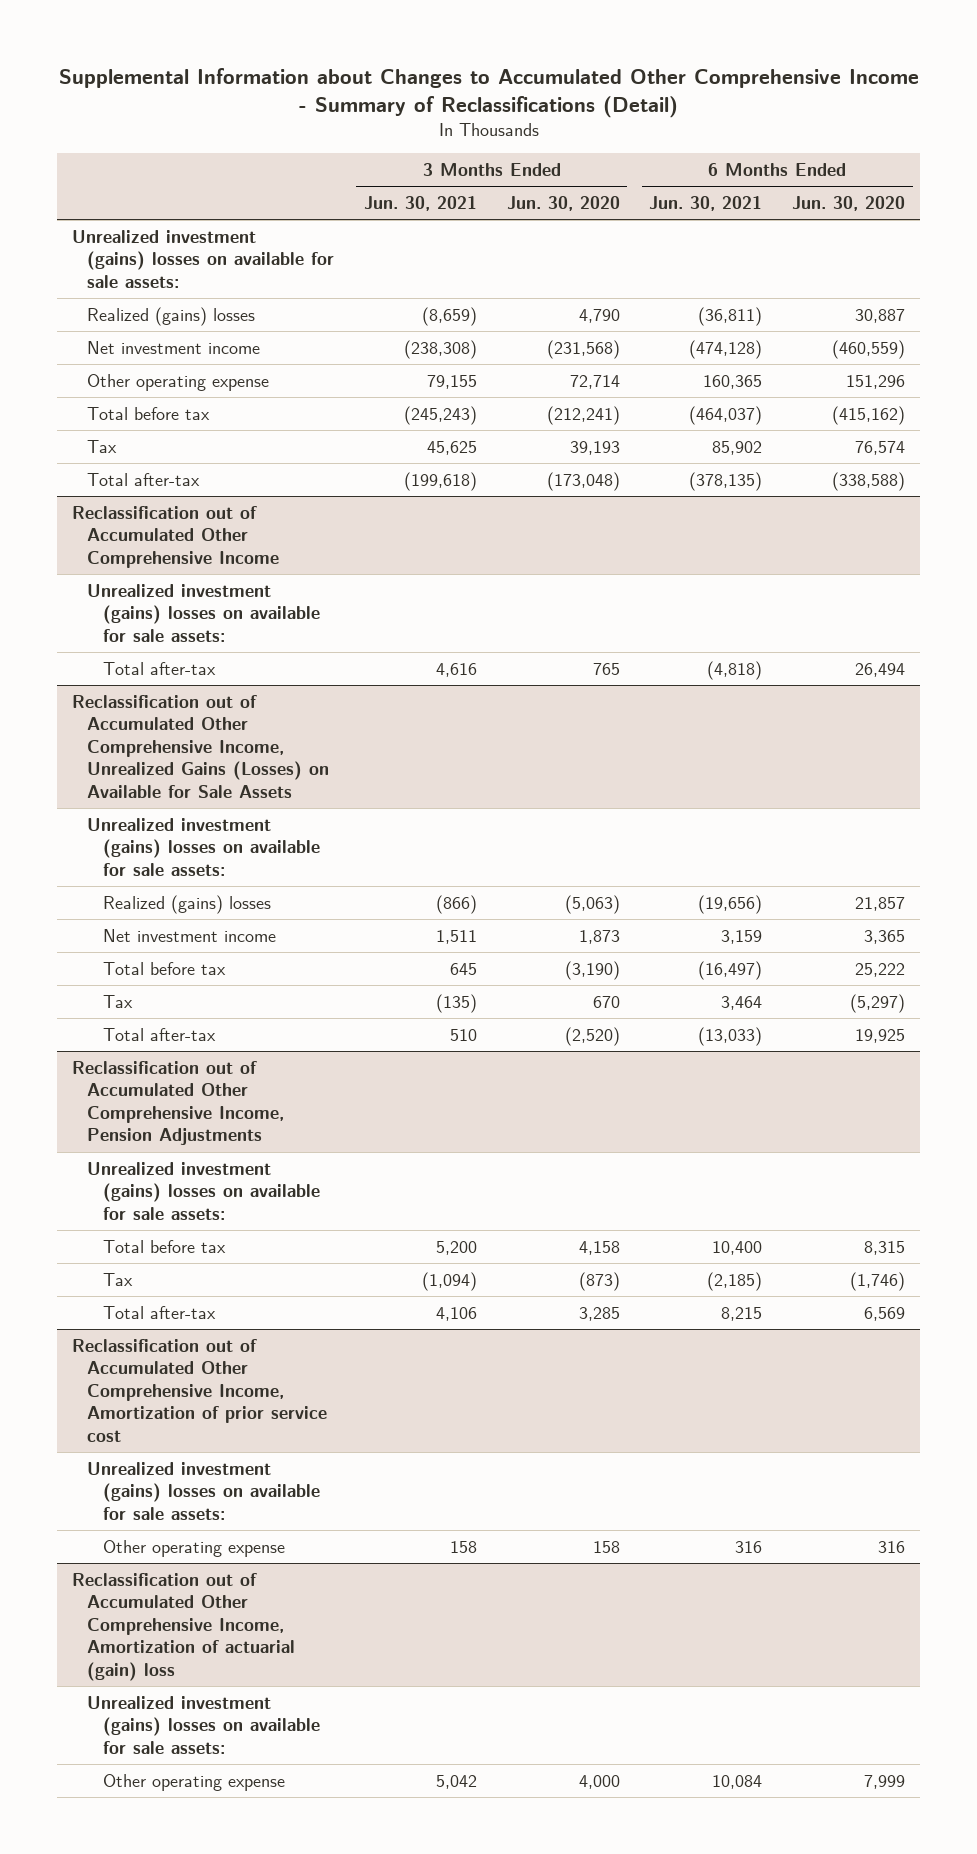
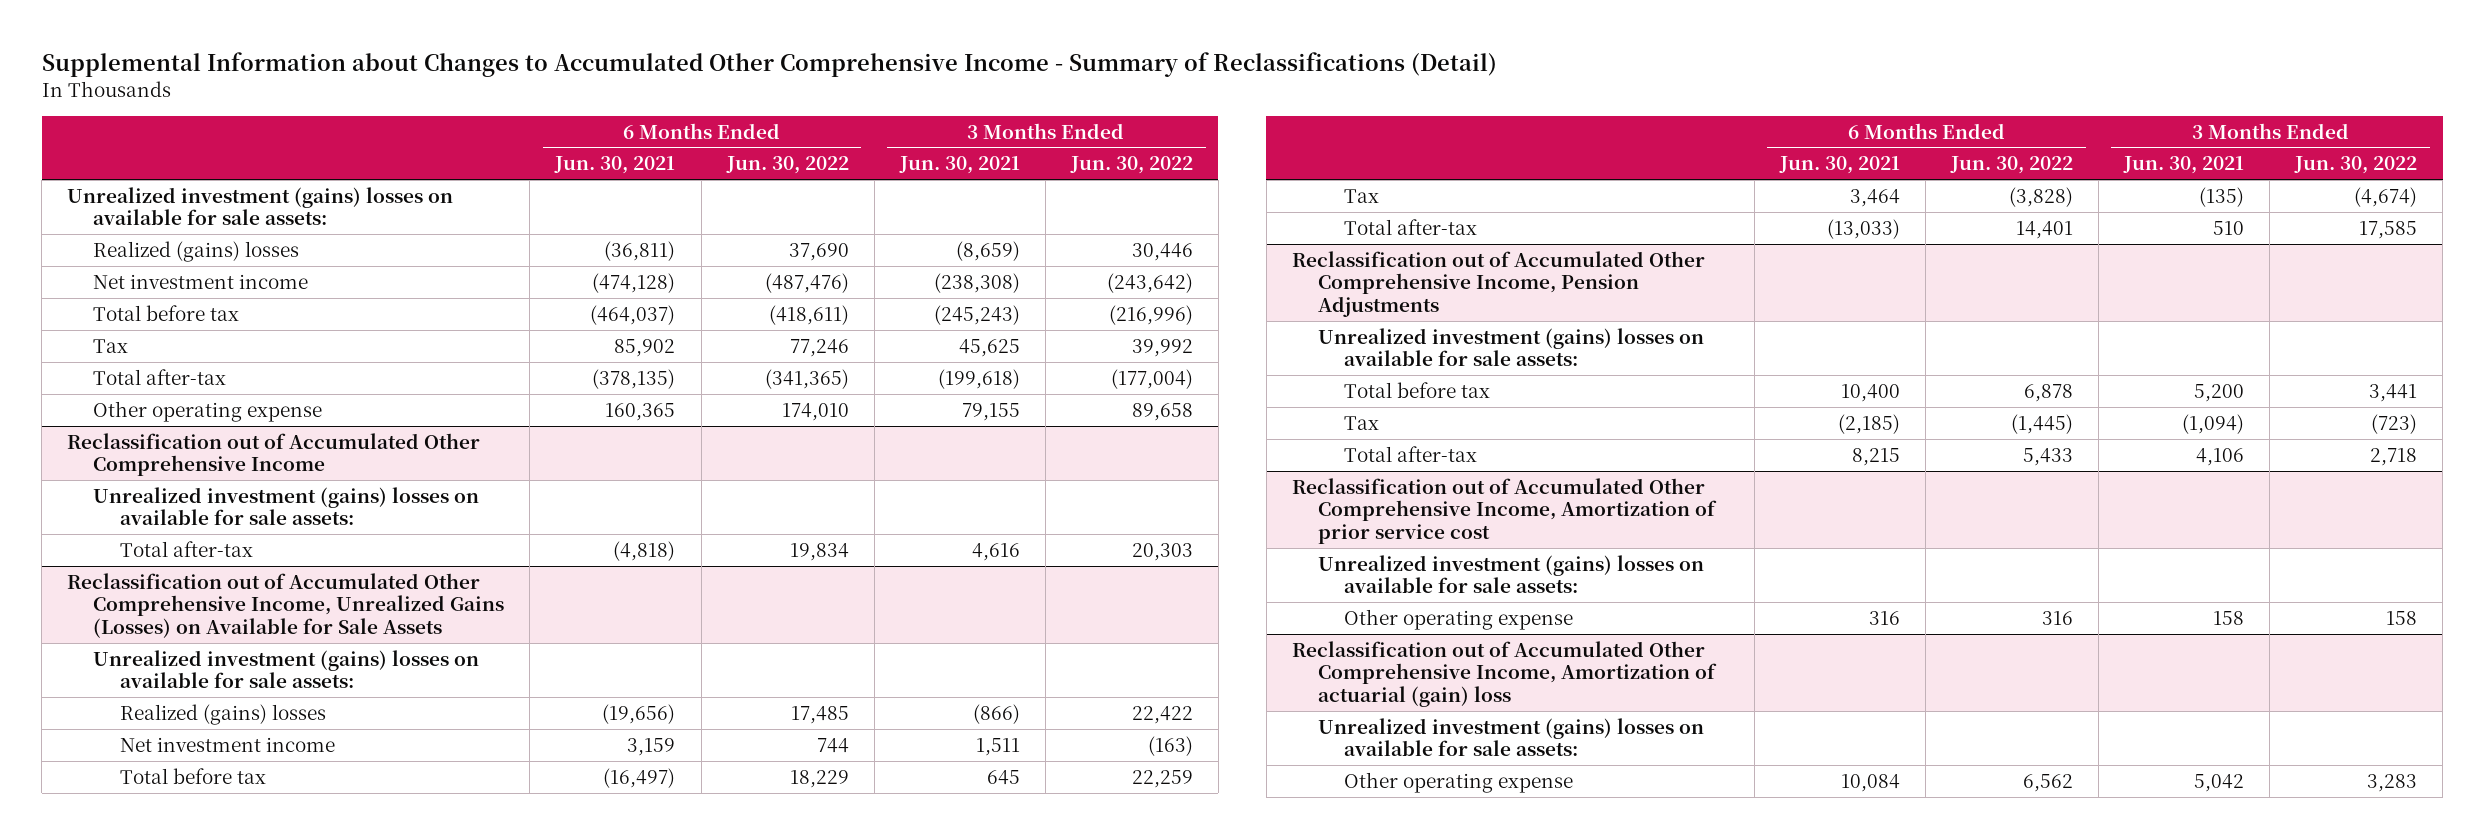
[506,195,620,211] Jun. 30, 2020 -> none
[792,195,906,211] Jun. 30, 2020 -> none
none -> [725,156,849,175] Jun. 30, 2022
none -> [1069,156,1193,175] Jun. 30, 2022
[87,373,270,391] Other operating expense -> [93,400,323,422] Other operating expense

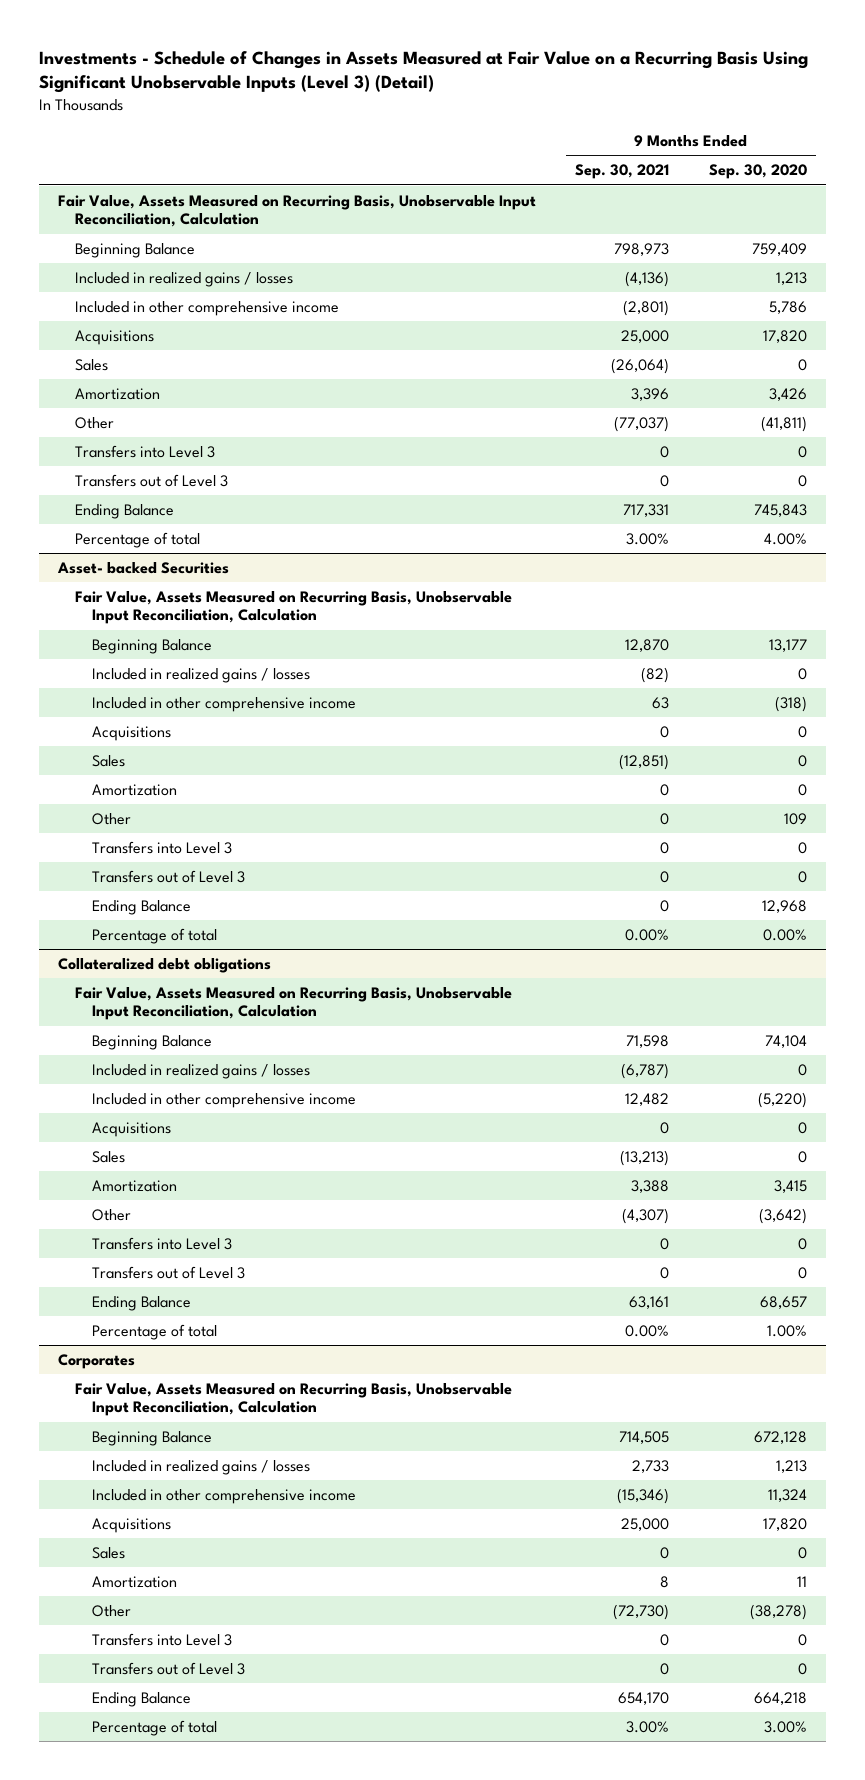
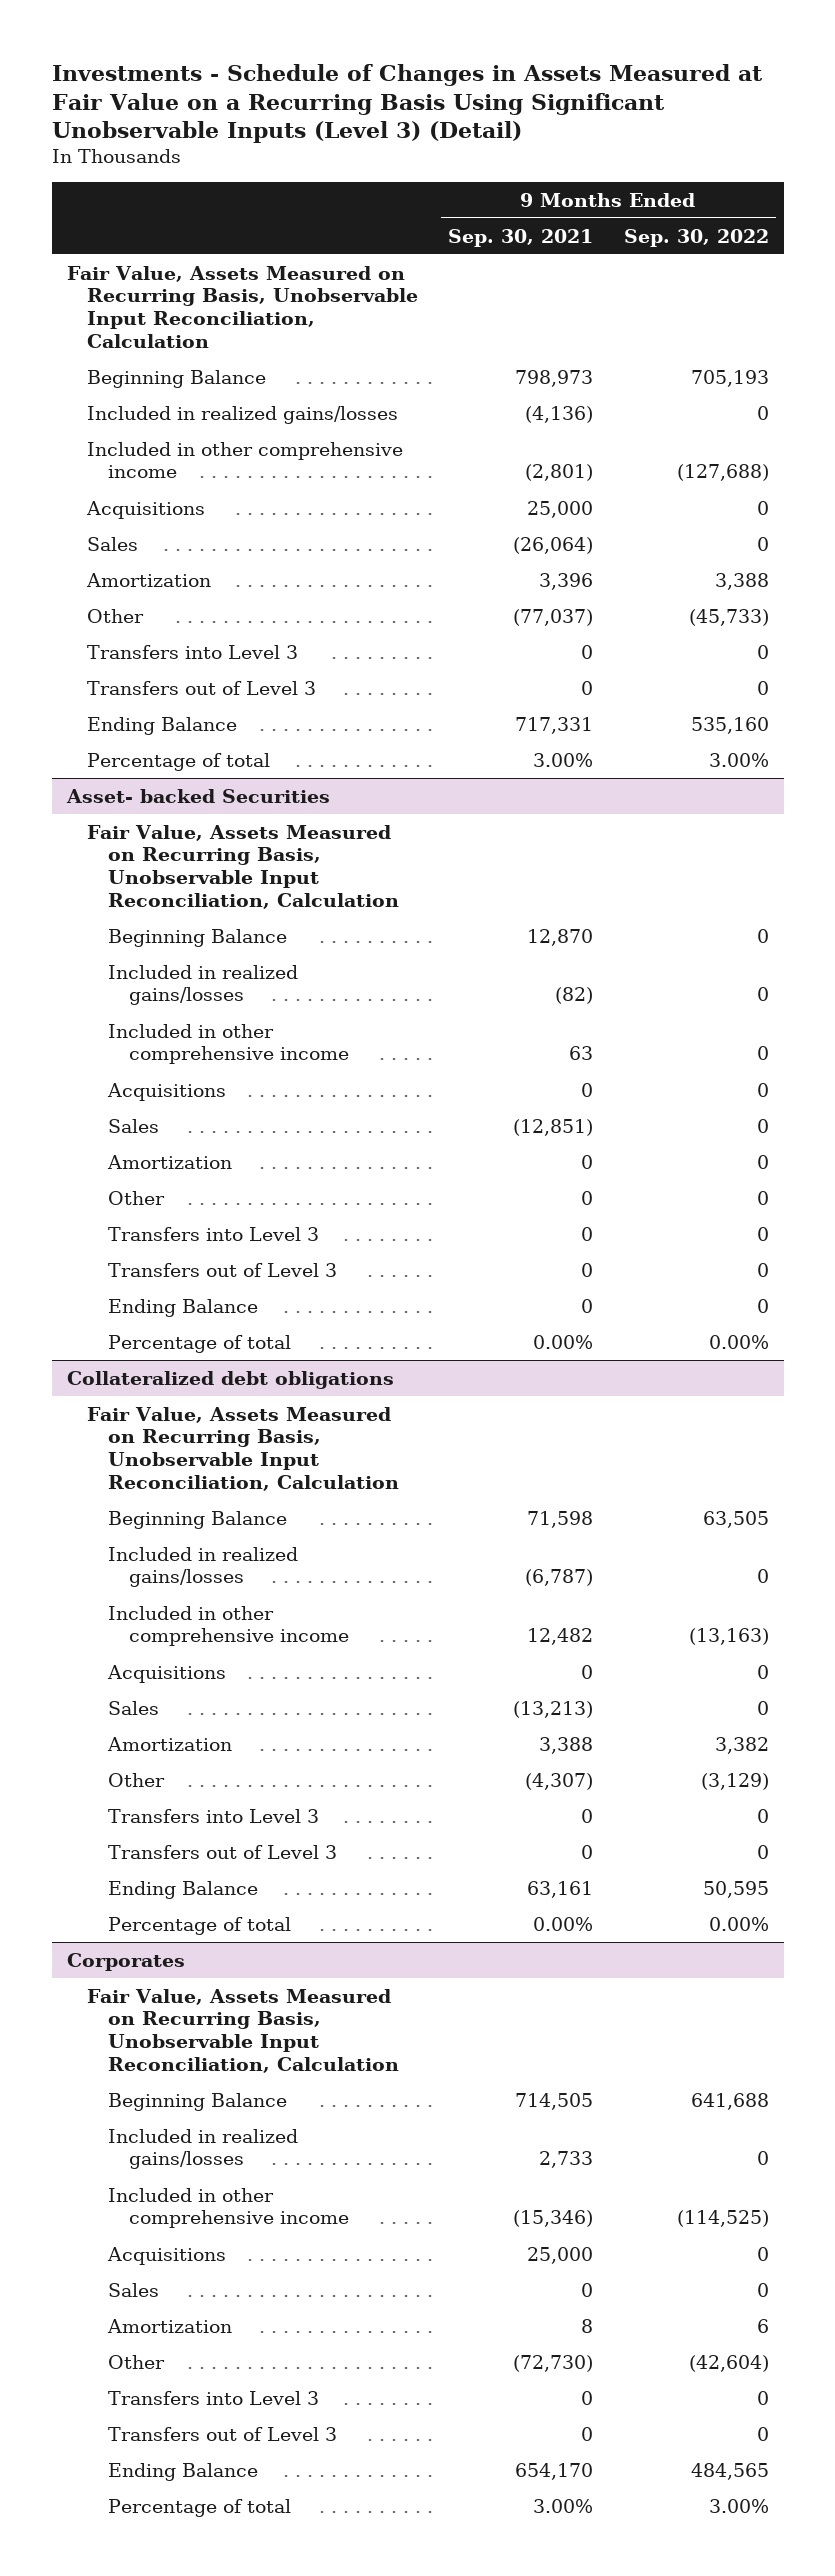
[708,164,807,180] Sep. 30, 2020 -> none
none -> [623,228,769,247] Sep. 30, 2022
[75,271,294,287] Included in realized gains / losses -> [87,405,399,424] Included in realized gains/losses
[91,667,310,683] Included in realized gains / losses -> [108,964,299,1006] Included in realized gains/losses
[91,1063,310,1079] Included in realized gains / losses -> [108,1546,299,1588] Included in realized gains/losses
[91,1459,310,1475] Included in realized gains / losses -> [108,2128,299,2170] Included in realized gains/losses

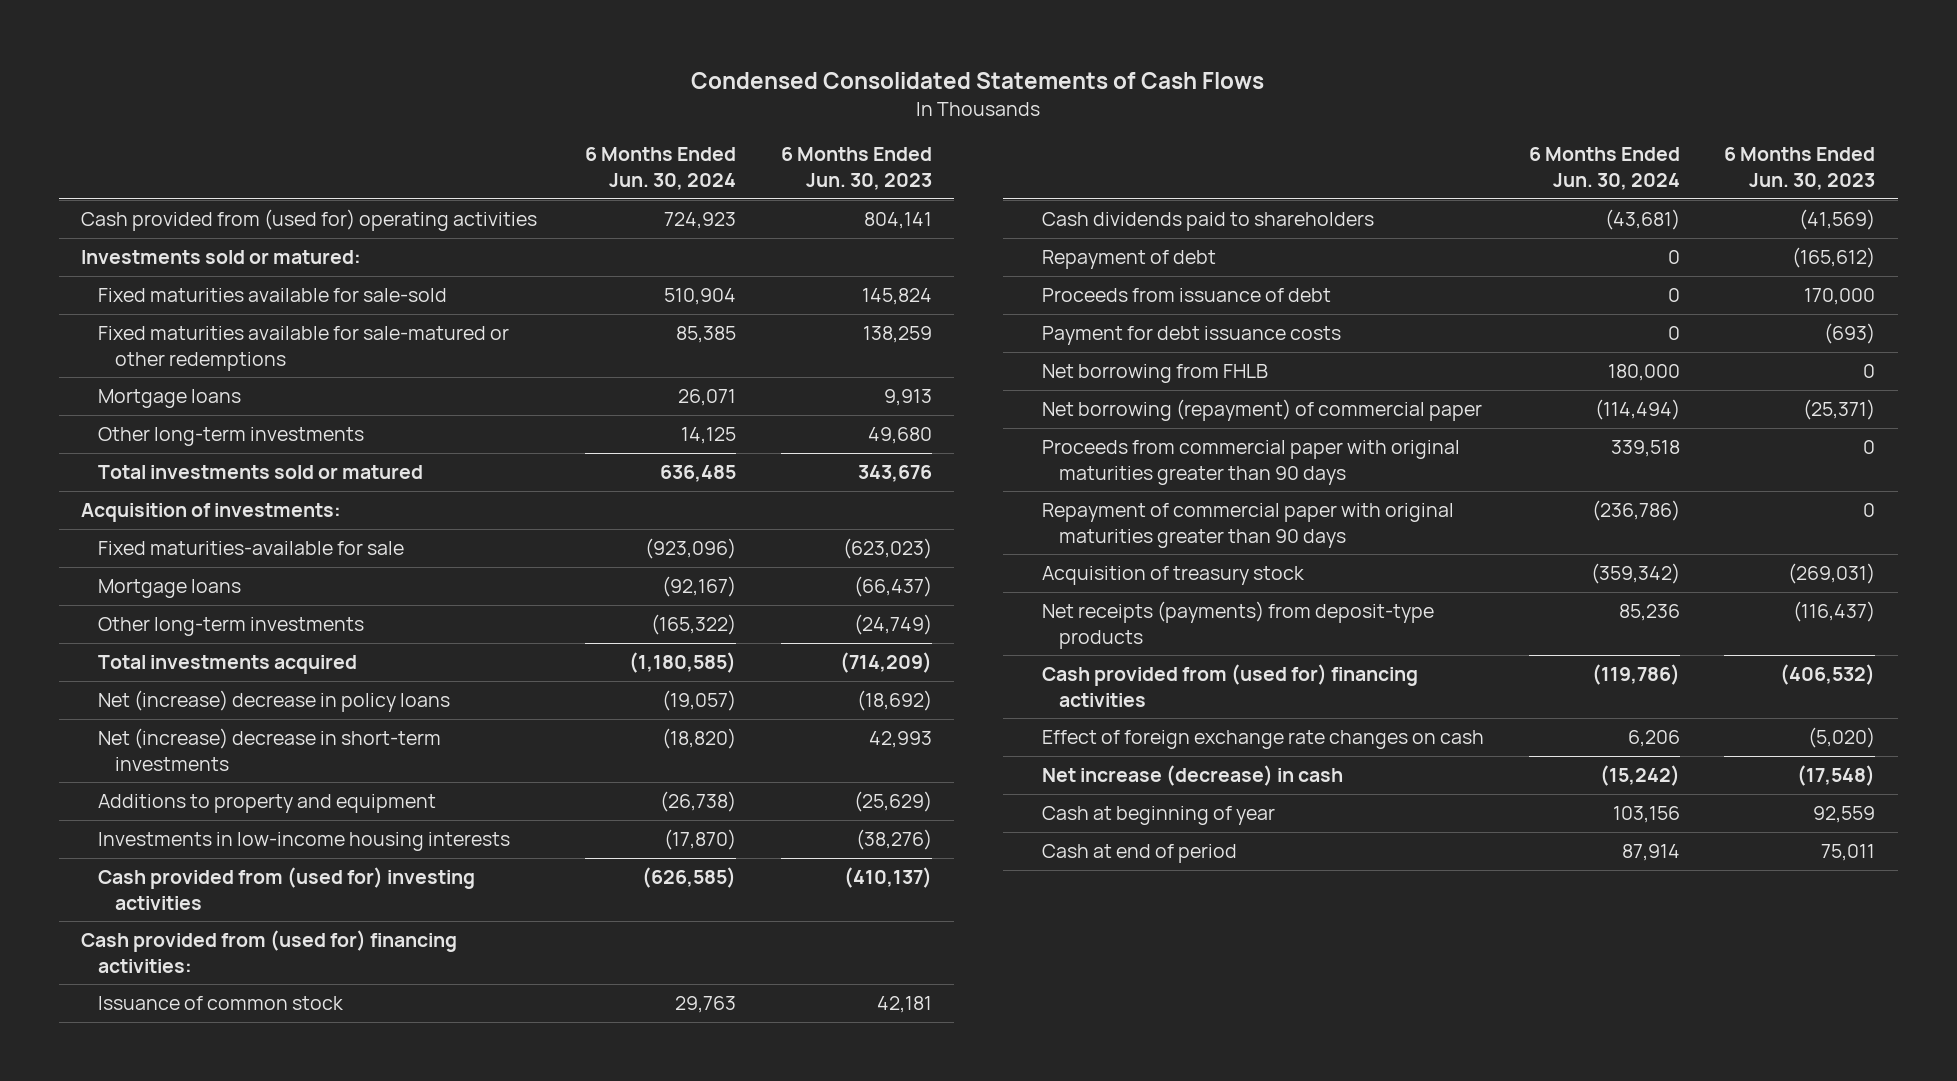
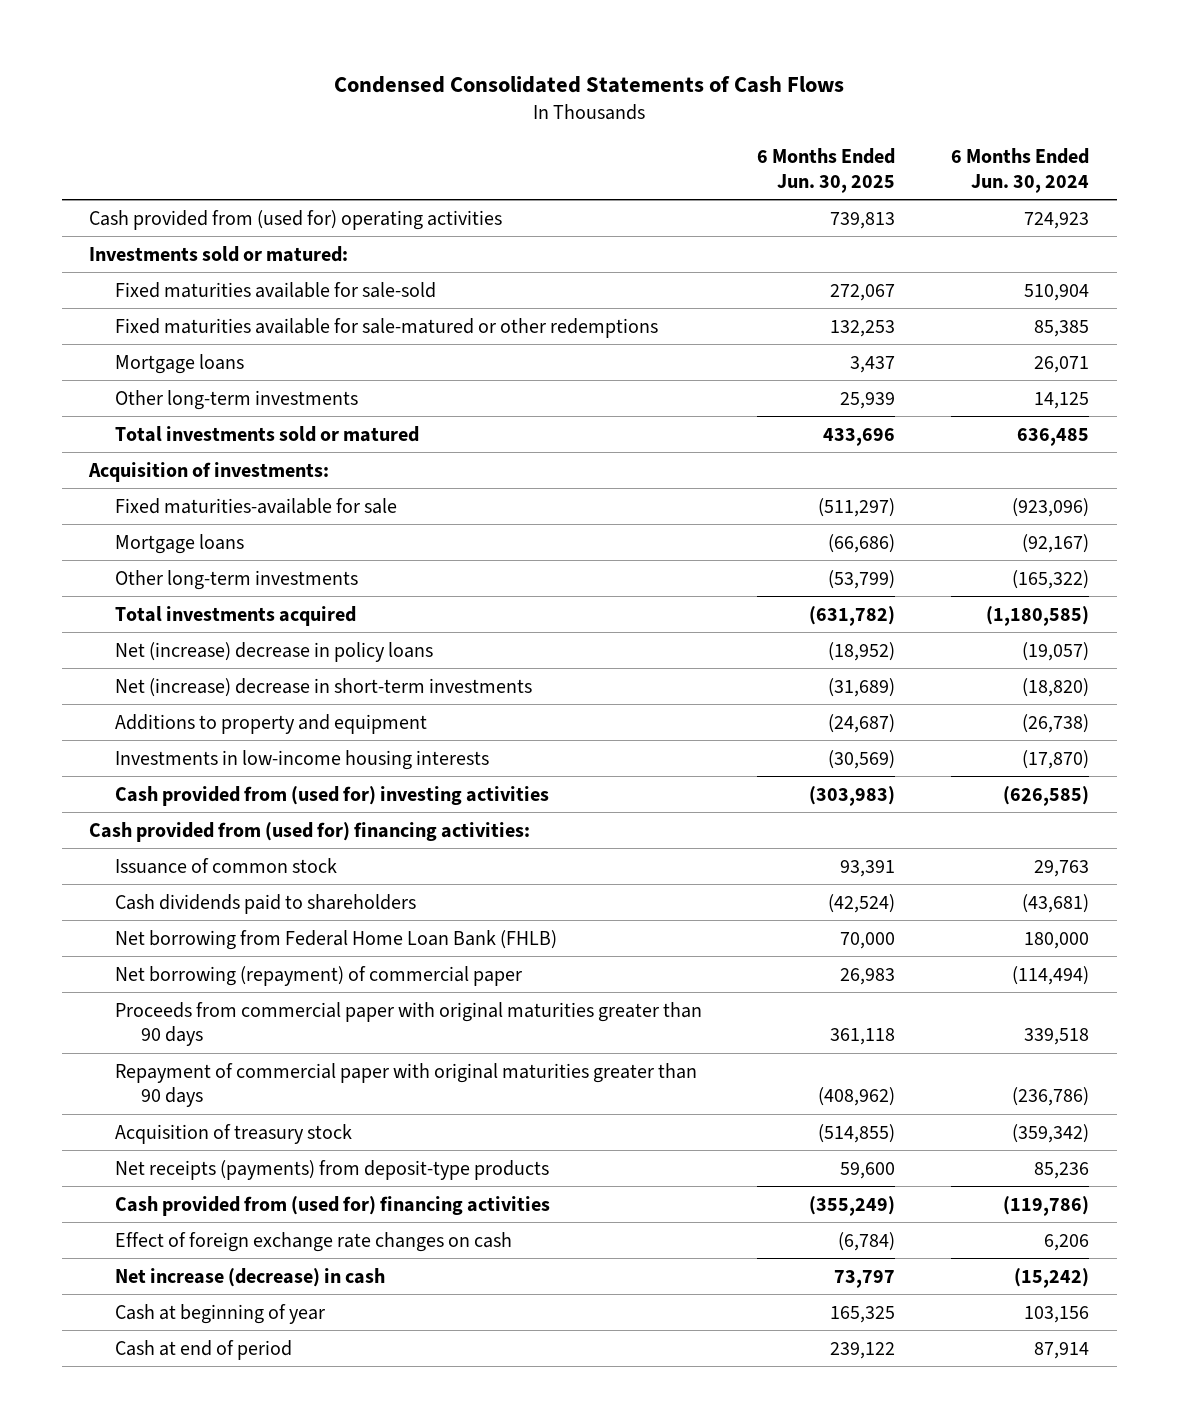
[780,147,932,190] 6 Months Ended Jun. 30, 2023 -> none
none -> [757,148,896,193] 6 Months Ended Jun. 30, 2025
[1041,250,1216,270] Repayment of debt -> none
[1041,288,1331,303] Proceeds from issuance of debt -> none
[1041,326,1341,346] Payment for debt issuance costs -> none
[1041,364,1268,384] Net borrowing from FHLB -> [114,929,557,950] Net borrowing from Federal Home Loan Bank (FHLB)

